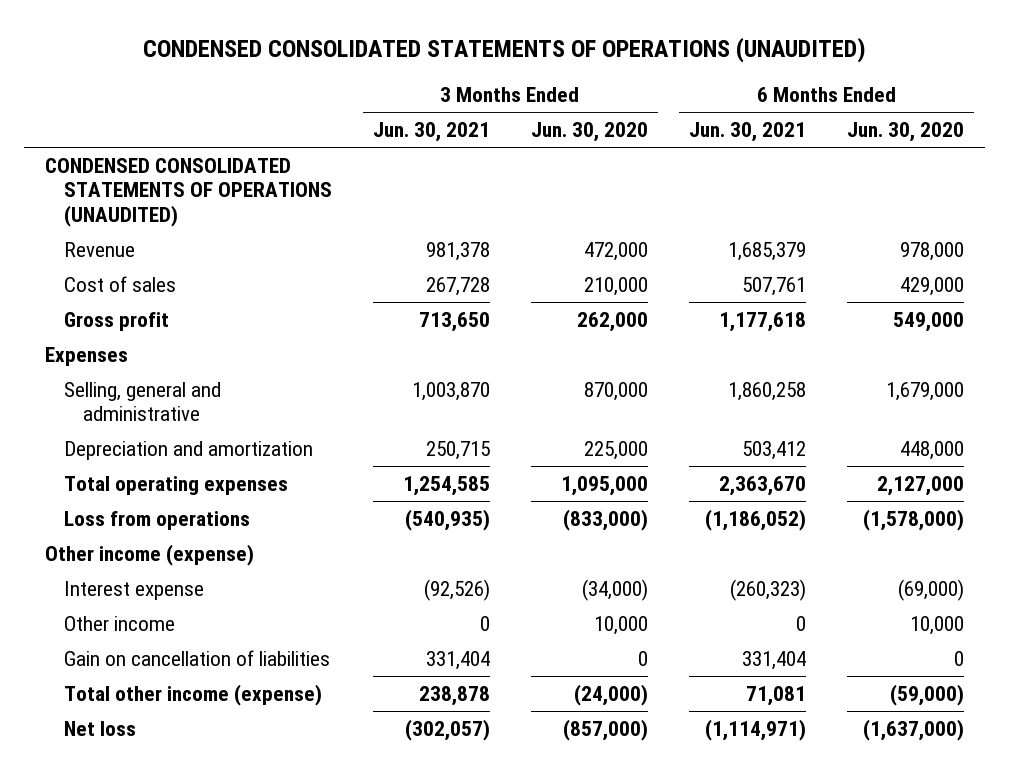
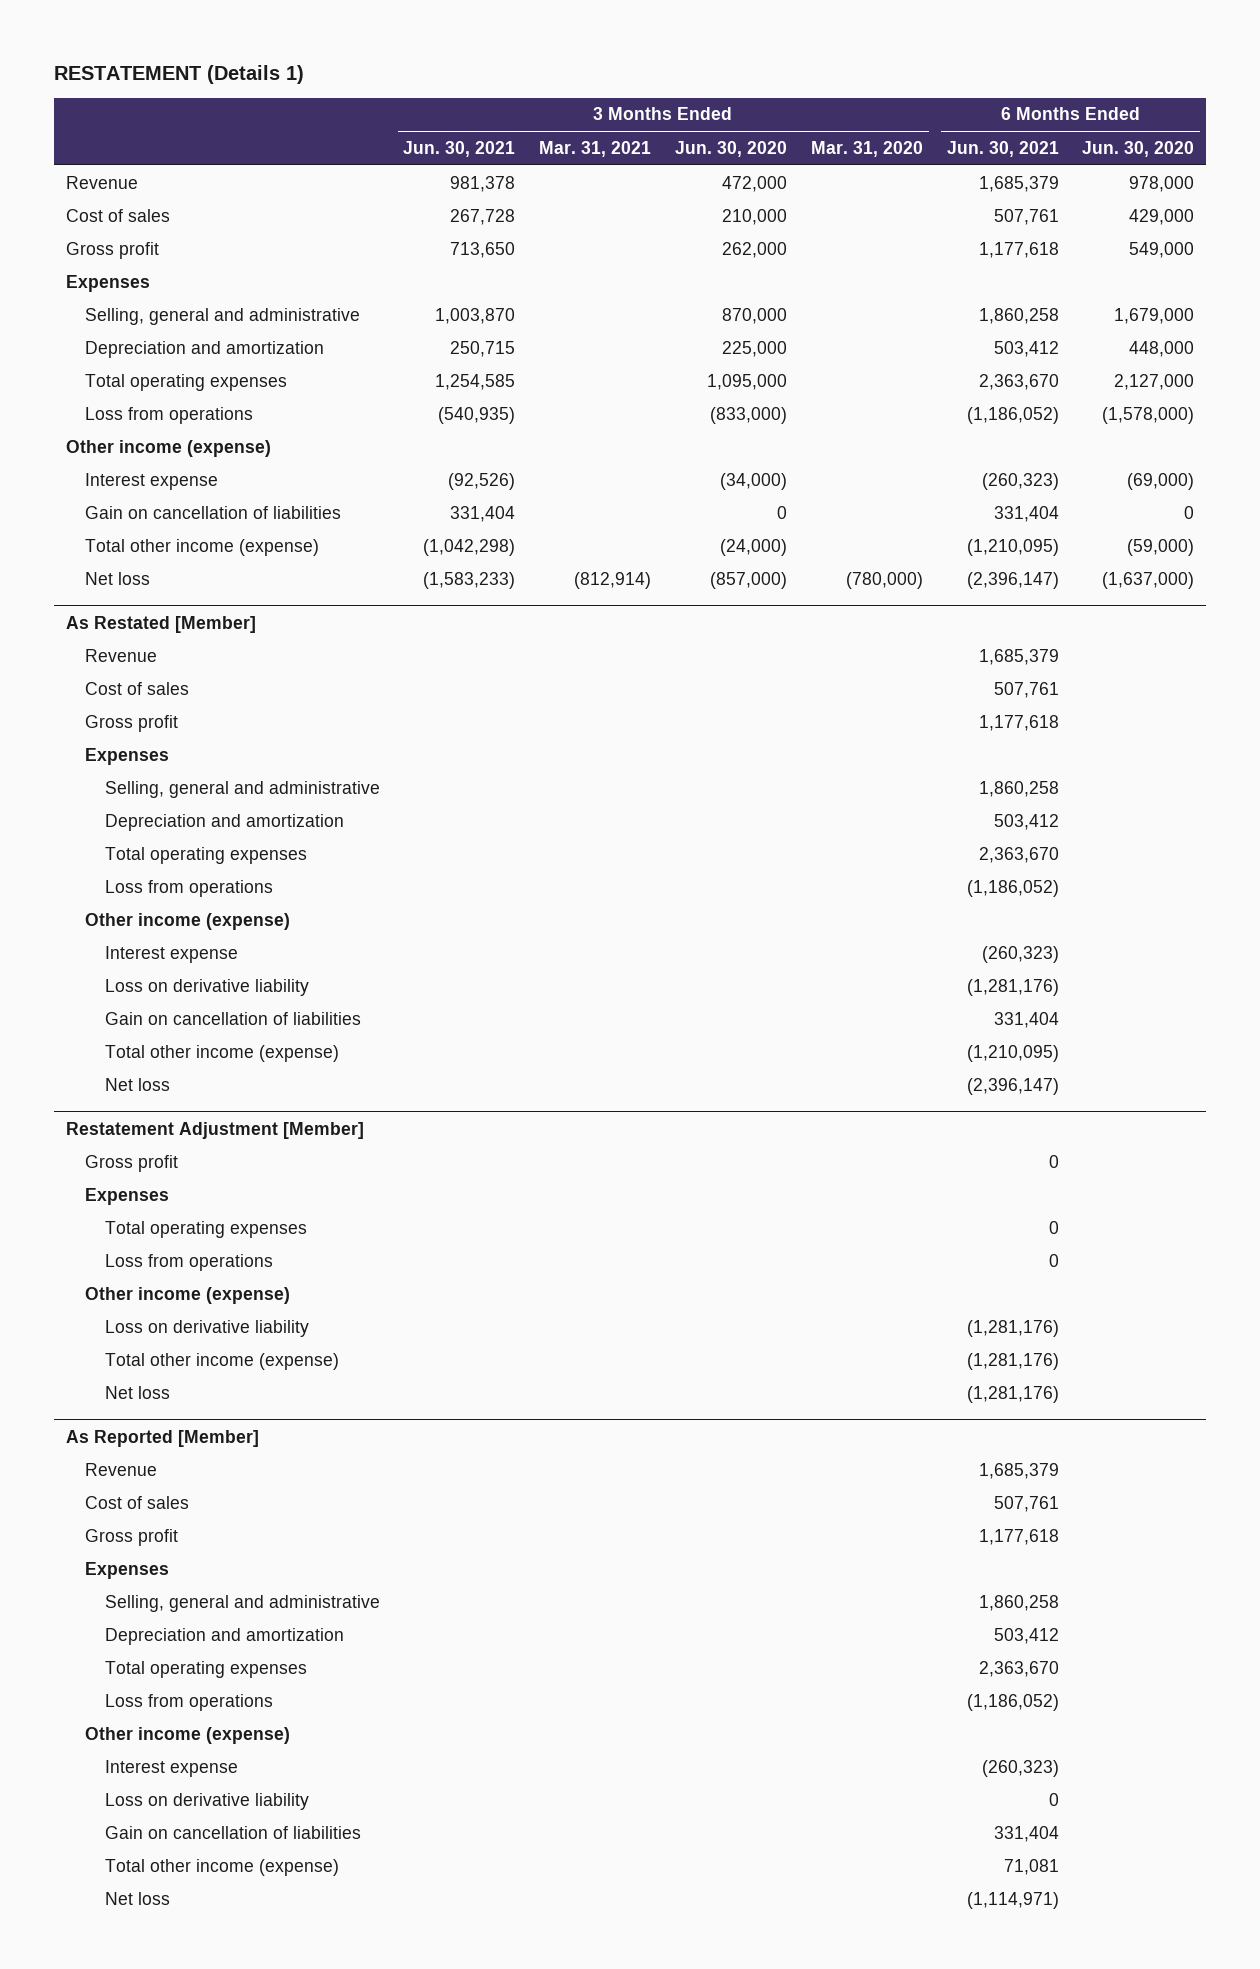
[142,36,866,63] CONDENSED CONSOLIDATED STATEMENTS OF OPERATIONS (UNAUDITED) -> [53,65,304,85] RESTATEMENT (Details 1)
none -> [539,140,652,157] Mar. 31, 2021
none -> [810,140,923,157] Mar. 31, 2020
[44,157,332,227] CONDENSED CONSOLIDATED STATEMENTS OF OPERATIONS (UNAUDITED) -> none
[63,615,175,631] Other income -> none
[418,685,490,706] 238,878 -> [423,538,516,556] (1,042,298)
[746,685,807,706] 71,081 -> [966,538,1059,556] (1,210,095)
[404,718,490,741] (302,057) -> [423,571,516,589] (1,583,233)
[705,718,807,741] (1,114,971) -> [966,571,1059,589] (2,396,147)
none -> [65,615,256,633] As Restated [Member]
none -> [85,648,158,662] Revenue
none -> [85,681,190,695] Cost of sales
none -> [85,714,179,732] Gross profit
none -> [85,747,170,765] Expenses
none -> [104,780,380,798] Selling, general and administrative
none -> [104,813,344,831] Depreciation and amortization
none -> [104,846,307,864] Total operating expenses
none -> [104,879,273,897] Loss from operations
none -> [85,912,291,930] Other income (expense)
none -> [104,945,238,963] Interest expense
none -> [104,978,309,996] Loss on derivative liability
none -> [104,1011,361,1025] Gain on cancellation of liabilities
none -> [104,1044,339,1062] Total other income (expense)
none -> [104,1077,170,1091] Net loss
none -> [65,1121,364,1139] Restatement Adjustment [Member]
none -> [85,1154,179,1172] Gross profit
none -> [85,1187,170,1205] Expenses
none -> [104,1220,307,1238] Total operating expenses
none -> [104,1253,273,1271] Loss from operations
none -> [85,1286,291,1304] Other income (expense)
none -> [104,1319,309,1337] Loss on derivative liability
none -> [104,1352,339,1370] Total other income (expense)
none -> [104,1385,170,1399] Net loss
none -> [65,1429,259,1447] As Reported [Member]
none -> [85,1462,158,1476] Revenue
none -> [85,1495,190,1509] Cost of sales
none -> [85,1528,179,1546] Gross profit
none -> [85,1561,170,1579] Expenses
none -> [104,1594,380,1612] Selling, general and administrative
none -> [104,1627,344,1645] Depreciation and amortization
none -> [104,1660,307,1678] Total operating expenses
none -> [104,1693,273,1711] Loss from operations
none -> [85,1726,291,1744] Other income (expense)
none -> [104,1759,238,1777] Interest expense
none -> [104,1792,309,1810] Loss on derivative liability
none -> [104,1825,361,1839] Gain on cancellation of liabilities
none -> [104,1858,339,1876] Total other income (expense)
none -> [104,1891,170,1905] Net loss

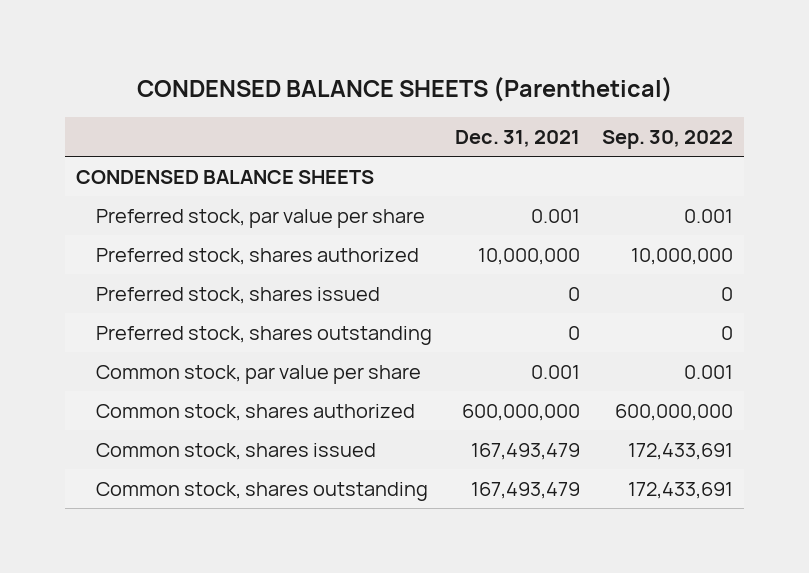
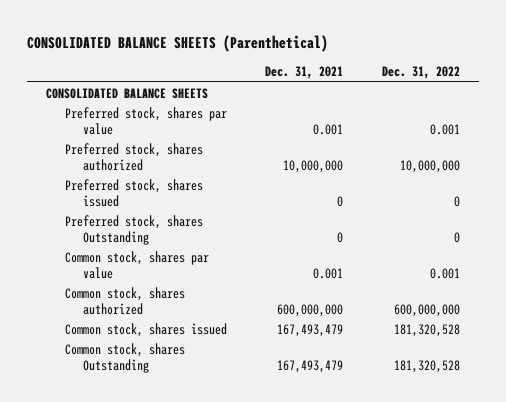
[136,76,673,102] CONDENSED BALANCE SHEETS (Parenthetical) -> [27,34,329,52] CONSOLIDATED BALANCE SHEETS (Parenthetical)
[601,129,733,149] Sep. 30, 2022 -> none
none -> [381,66,460,80] Dec. 31, 2022
[76,169,375,184] CONDENSED BALANCE SHEETS -> [46,87,209,99] CONSOLIDATED BALANCE SHEETS
[96,208,426,228] Preferred stock, par value per share -> [64,106,227,135] Preferred stock, shares par value
[96,325,433,345] Preferred stock, shares outstanding -> [64,214,203,245] Preferred stock, shares Outstanding
[96,364,422,384] Common stock, par value per share -> [64,250,209,279] Common stock, shares par value
[96,481,429,501] Common stock, shares outstanding -> [64,342,185,373] Common stock, shares Outstanding

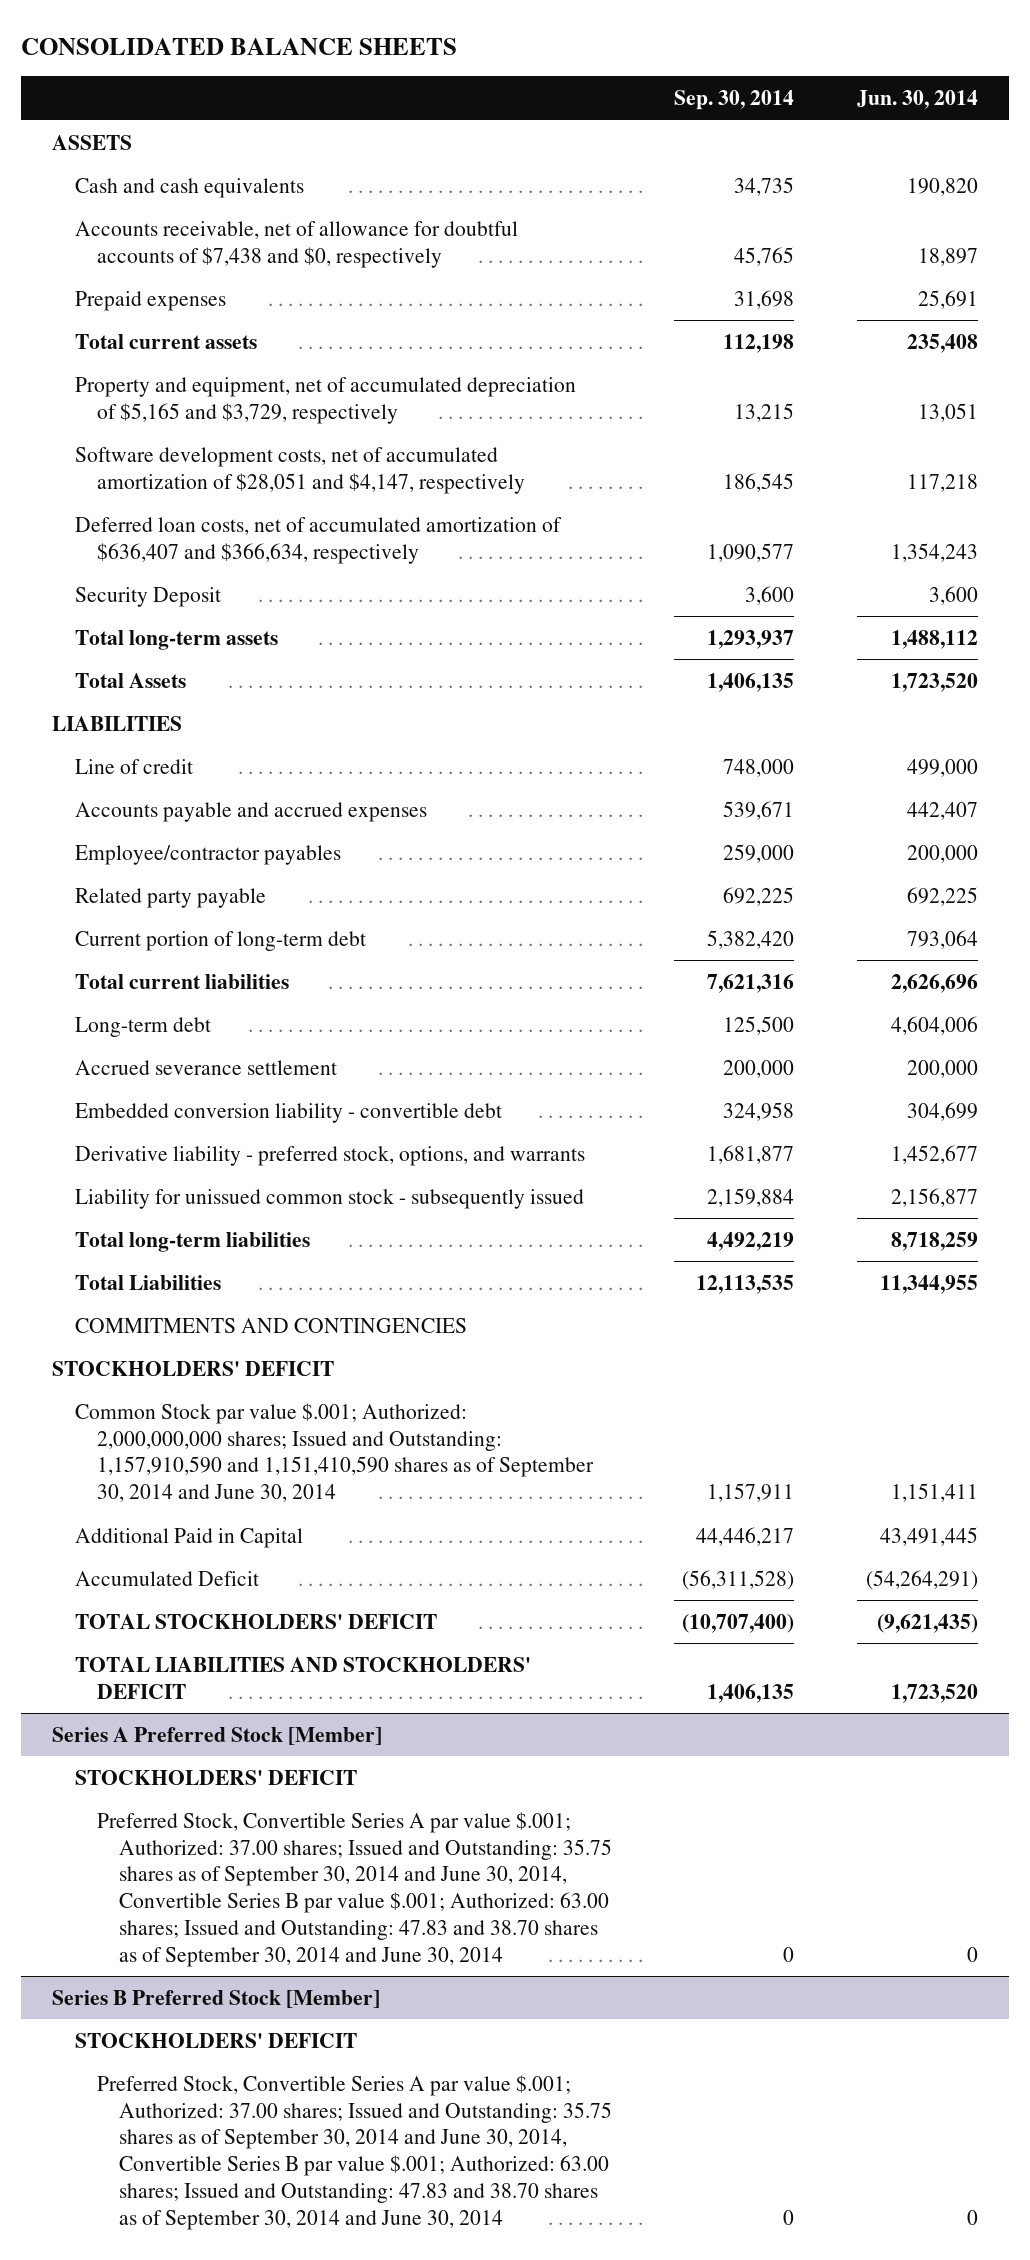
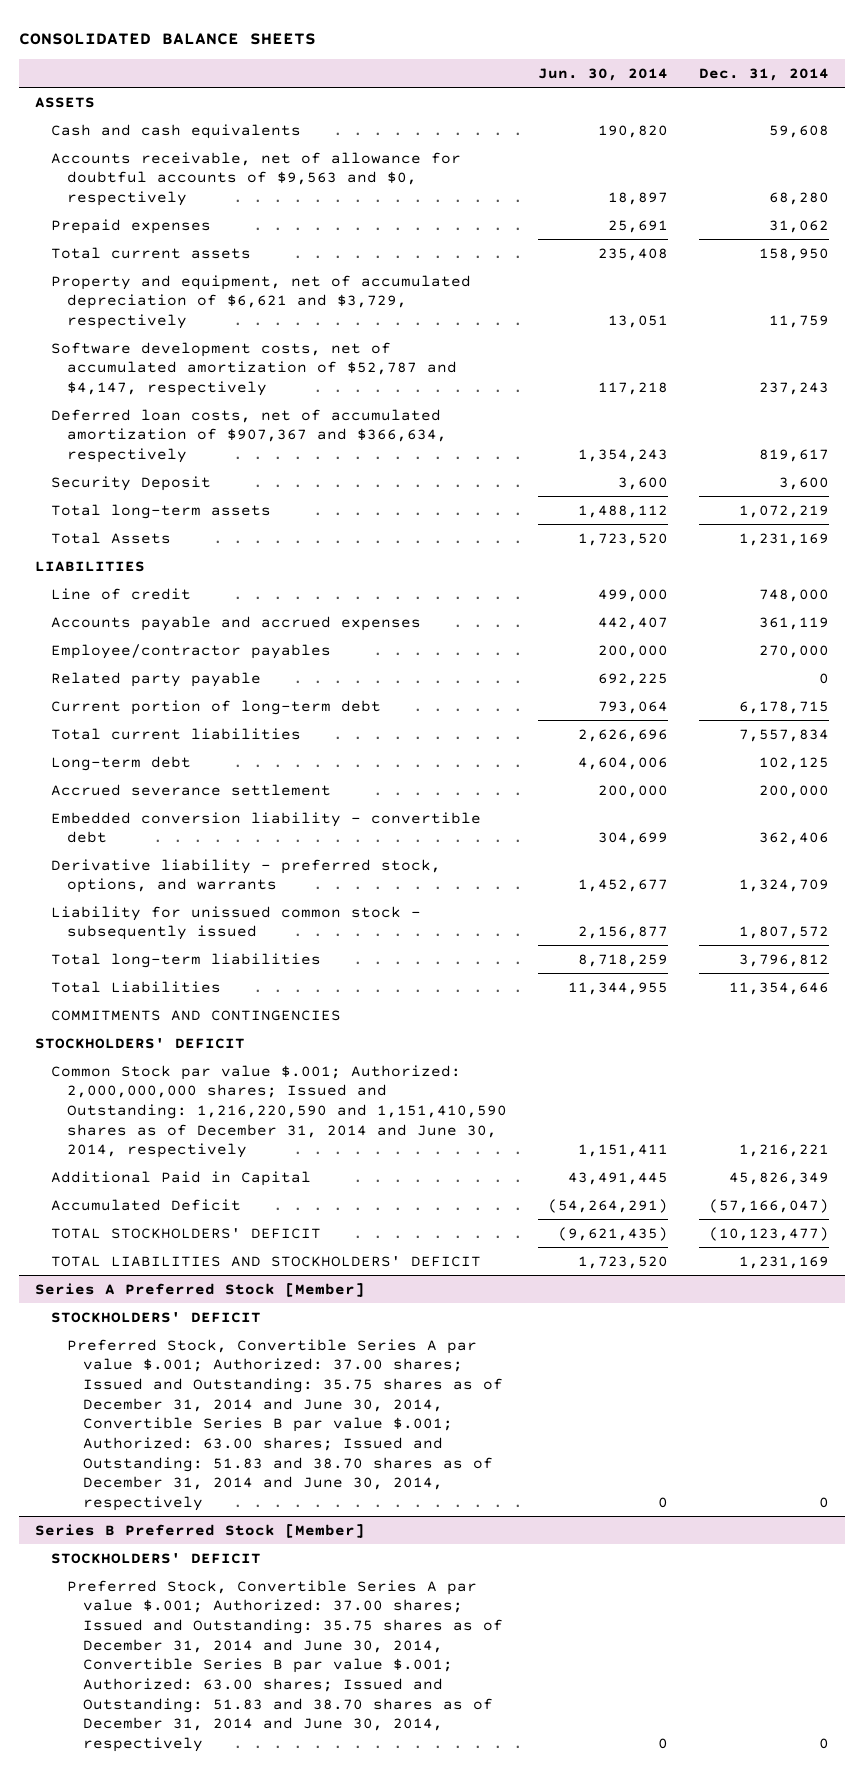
[674,90,795,111] Sep. 30, 2014 -> none
none -> [699,67,830,81] Dec. 31, 2014
[74,220,518,268] Accounts receivable, net of allowance for doubtful accounts of $7,438 and $0, respectively -> [50,151,461,206] Accounts receivable, net of allowance for doubtful accounts of $9,563 and $0, respectively
[74,376,576,424] Property and equipment, net of accumulated depreciation of $5,165 and $3,729, respectively -> [50,274,471,329] Property and equipment, net of accumulated depreciation of $6,621 and $3,729, respectively
[74,446,525,494] Software development costs, net of accumulated amortization of $28,051 and $4,147, respectively -> [50,341,458,396] Software development costs, net of accumulated amortization of $52,787 and $4,147, respectively
[74,516,562,564] Deferred loan costs, net of accumulated amortization of $636,407 and $366,634, respectively -> [50,408,448,463] Deferred loan costs, net of accumulated amortization of $907,367 and $366,634, respectively
[74,1402,594,1503] Common Stock par value $.001; Authorized: 2,000,000,000 shares; Issued and Outstanding: 1,157,910,590 and 1,151,410,590 shares as of September 30, 2014 and June 30, 2014 -> [50,1064,508,1159] Common Stock par value $.001; Authorized: 2,000,000,000 shares; Issued and Outstanding: 1,216,220,590 and 1,151,410,590 shares as of December 31, 2014 and June 30, 2014, respectively
[96,1811,613,1967] Preferred Stock, Convertible Series A par value $.001; Authorized: 37.00 shares; Issued and Outstanding: 35.75 shares as of September 30, 2014 and June 30, 2014, Convertible Series B par value $.001; Authorized: 63.00 shares; Issued and Outstanding: 47.83 and 38.70 shares as of September 30, 2014 and June 30, 2014 -> [67,1338,504,1511] Preferred Stock, Convertible Series A par value $.001; Authorized: 37.00 shares; Issued and Outstanding: 35.75 shares as of December 31, 2014 and June 30, 2014, Convertible Series B par value $.001; Authorized: 63.00 shares; Issued and Outstanding: 51.83 and 38.70 shares as of December 31, 2014 and June 30, 2014, respectively
[96,2074,613,2230] Preferred Stock, Convertible Series A par value $.001; Authorized: 37.00 shares; Issued and Outstanding: 35.75 shares as of September 30, 2014 and June 30, 2014, Convertible Series B par value $.001; Authorized: 63.00 shares; Issued and Outstanding: 47.83 and 38.70 shares as of September 30, 2014 and June 30, 2014 -> [67,1579,504,1752] Preferred Stock, Convertible Series A par value $.001; Authorized: 37.00 shares; Issued and Outstanding: 35.75 shares as of December 31, 2014 and June 30, 2014, Convertible Series B par value $.001; Authorized: 63.00 shares; Issued and Outstanding: 51.83 and 38.70 shares as of December 31, 2014 and June 30, 2014, respectively

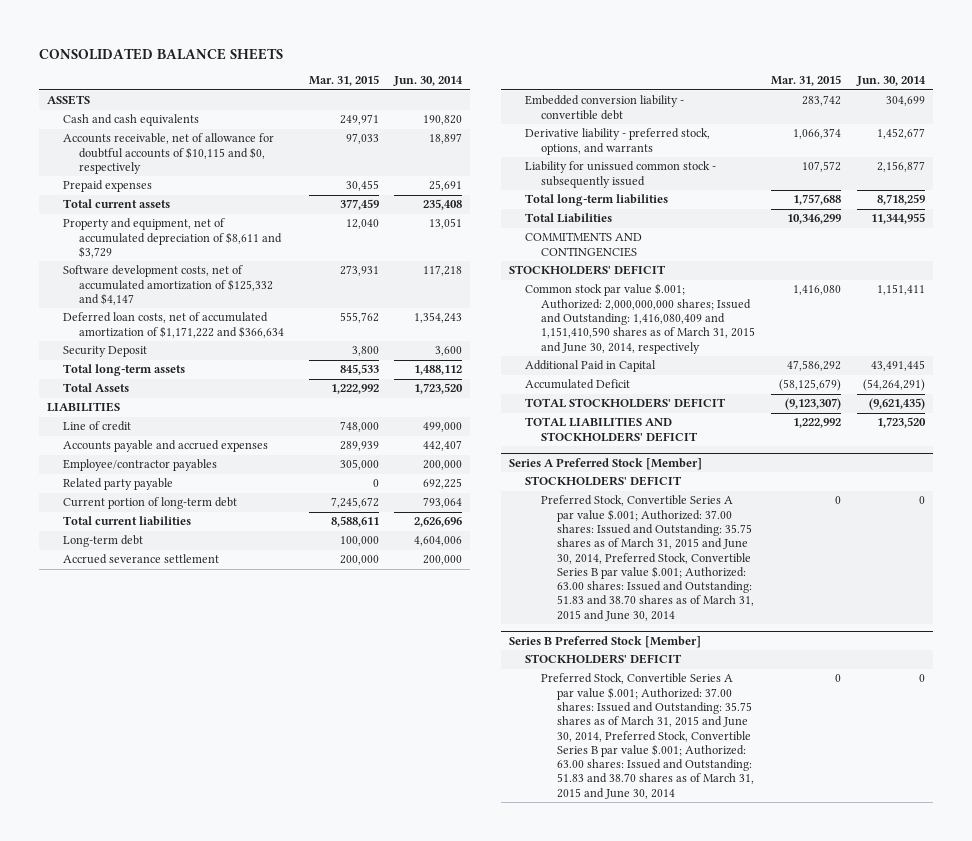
[699,67,830,81] Dec. 31, 2014 -> none
none -> [308,75,379,87] Mar. 31, 2015
[50,151,461,206] Accounts receivable, net of allowance for doubtful accounts of $9,563 and $0, respectively -> [62,133,274,174] Accounts receivable, net of allowance for doubtful accounts of $10,115 and $0, respectively
[50,274,471,329] Property and equipment, net of accumulated depreciation of $6,621 and $3,729, respectively -> [62,218,282,258] Property and equipment, net of accumulated depreciation of $8,611 and $3,729
[50,341,458,396] Software development costs, net of accumulated amortization of $52,787 and $4,147, respectively -> [62,265,273,305] Software development costs, net of accumulated amortization of $125,332 and $4,147
[50,408,448,463] Deferred loan costs, net of accumulated amortization of $907,367 and $366,634, respectively -> [62,312,284,338] Deferred loan costs, net of accumulated amortization of $1,171,222 and $366,634
[50,1064,508,1159] Common Stock par value $.001; Authorized: 2,000,000,000 shares; Issued and Outstanding: 1,216,220,590 and 1,151,410,590 shares as of December 31, 2014 and June 30, 2014, respectively -> [525,283,755,354] Common stock par value $.001; Authorized: 2,000,000,000 shares; Issued and Outstanding: 1,416,080,409 and 1,151,410,590 shares as of March 31, 2015 and June 30, 2014, respectively
[67,1338,504,1511] Preferred Stock, Convertible Series A par value $.001; Authorized: 37.00 shares; Issued and Outstanding: 35.75 shares as of December 31, 2014 and June 30, 2014, Convertible Series B par value $.001; Authorized: 63.00 shares; Issued and Outstanding: 51.83 and 38.70 shares as of December 31, 2014 and June 30, 2014, respectively -> [540,495,754,621] Preferred Stock, Convertible Series A par value $.001; Authorized: 37.00 shares: Issued and Outstanding: 35.75 shares as of March 31, 2015 and June 30, 2014, Preferred Stock, Convertible Series B par value $.001; Authorized: 63.00 shares: Issued and Outstanding: 51.83 and 38.70 shares as of March 31, 2015 and June 30, 2014
[67,1579,504,1752] Preferred Stock, Convertible Series A par value $.001; Authorized: 37.00 shares; Issued and Outstanding: 35.75 shares as of December 31, 2014 and June 30, 2014, Convertible Series B par value $.001; Authorized: 63.00 shares; Issued and Outstanding: 51.83 and 38.70 shares as of December 31, 2014 and June 30, 2014, respectively -> [540,673,754,799] Preferred Stock, Convertible Series A par value $.001; Authorized: 37.00 shares: Issued and Outstanding: 35.75 shares as of March 31, 2015 and June 30, 2014, Preferred Stock, Convertible Series B par value $.001; Authorized: 63.00 shares: Issued and Outstanding: 51.83 and 38.70 shares as of March 31, 2015 and June 30, 2014

